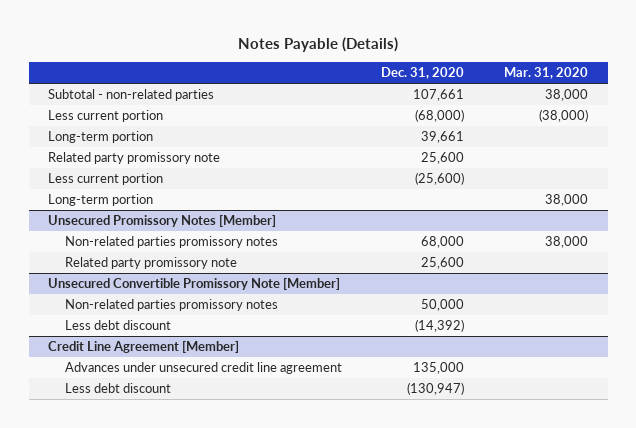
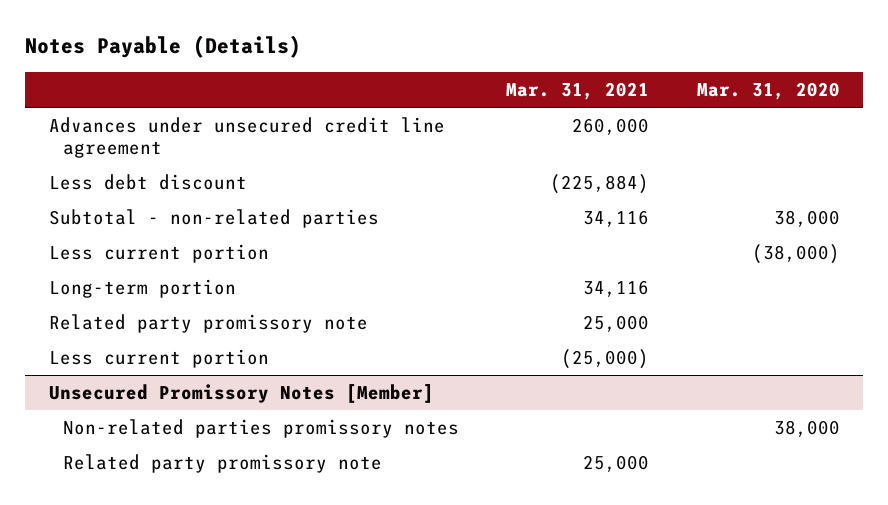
[381,67,465,80] Dec. 31, 2020 -> none
none -> [506,81,650,100] Mar. 31, 2021
none -> [48,117,445,159] Advances under unsecured credit line agreement
none -> [48,174,247,191] Less debt discount
[48,194,154,207] Long-term portion -> none
[48,278,341,291] Unsecured Convertible Promissory Note [Member] -> none
[65,299,279,312] Non-related parties promissory notes -> none
[65,320,172,331] Less debt discount -> none
[48,341,240,354] Credit Line Agreement [Member] -> none
[65,362,343,375] Advances under unsecured credit line agreement -> none
[65,383,172,394] Less debt discount -> none

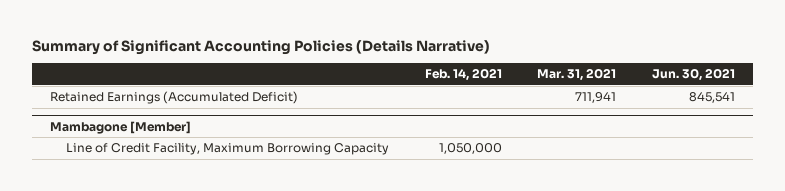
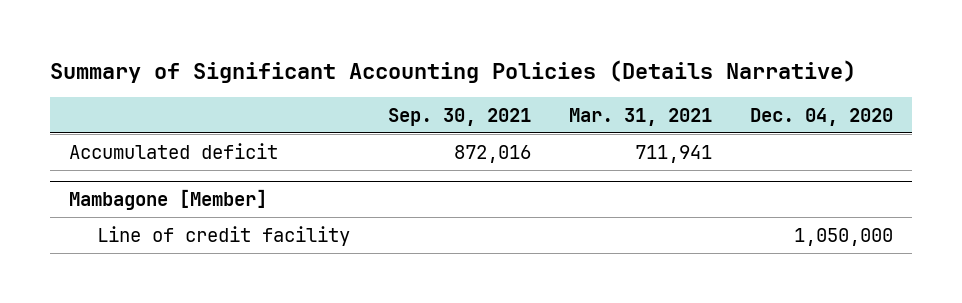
[424,68,502,82] Feb. 14, 2021 -> none
[652,68,736,82] Jun. 30, 2021 -> none
none -> [387,107,531,126] Sep. 30, 2021
none -> [750,107,894,126] Dec. 04, 2020
[50,91,299,105] Retained Earnings (Accumulated Deficit) -> [68,142,278,159] Accumulated deficit
[66,143,390,156] Line of Credit Facility, Maximum Borrowing Capacity -> [96,225,350,246] Line of credit facility

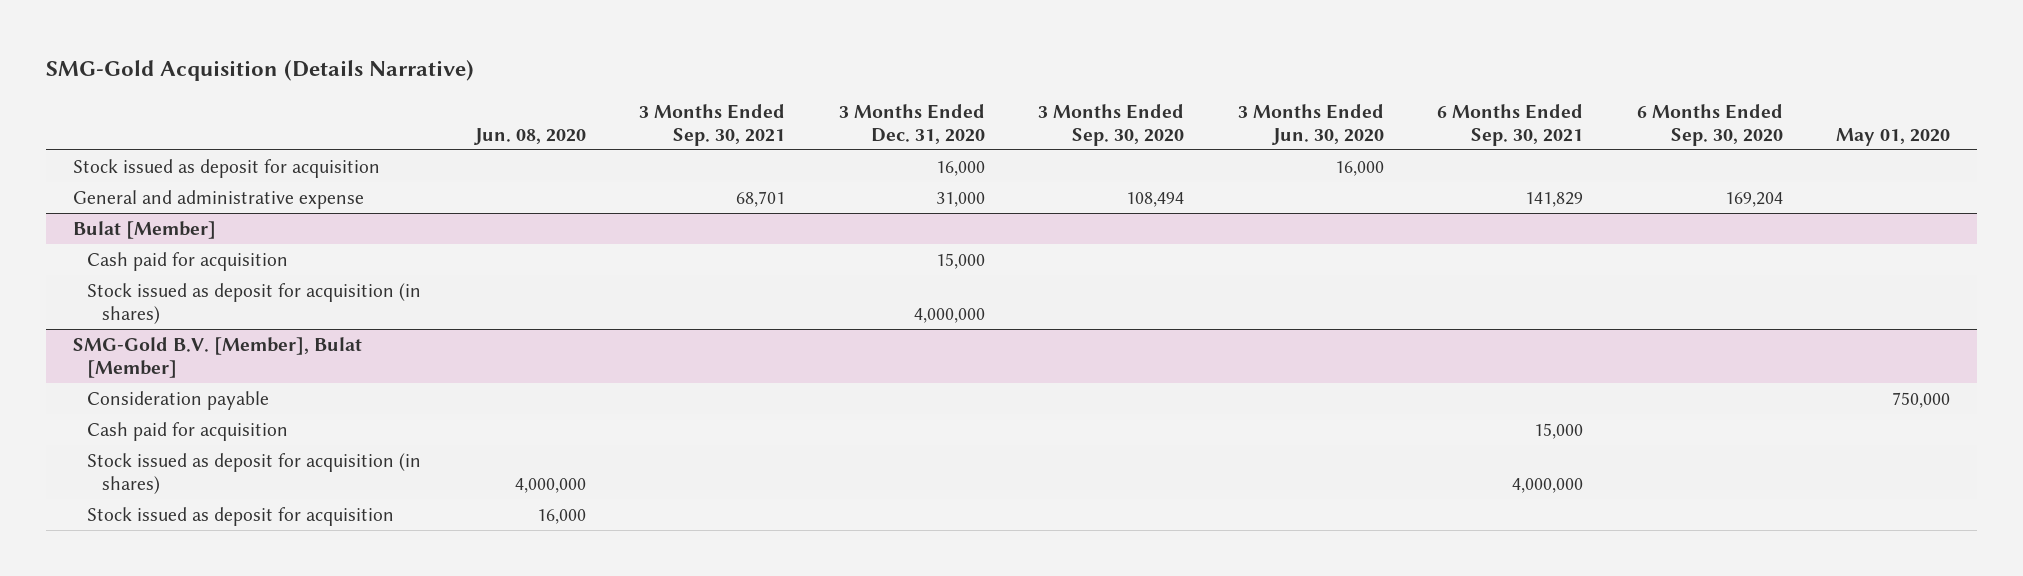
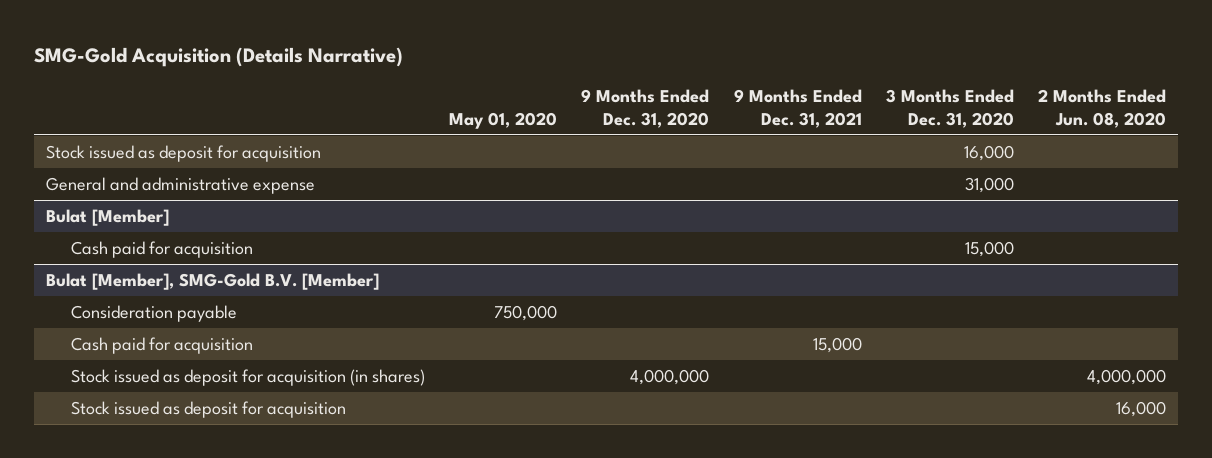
[473,127,586,145] Jun. 08, 2020 -> none
[639,103,786,146] 3 Months Ended Sep. 30, 2021 -> none
[1038,103,1185,146] 3 Months Ended Sep. 30, 2020 -> none
[1237,103,1384,145] 3 Months Ended Jun. 30, 2020 -> none
[1437,103,1584,146] 6 Months Ended Sep. 30, 2021 -> none
[1636,103,1783,146] 6 Months Ended Sep. 30, 2020 -> none
none -> [581,88,710,128] 9 Months Ended Dec. 31, 2020
none -> [733,88,862,128] 9 Months Ended Dec. 31, 2021
none -> [1038,88,1167,128] 2 Months Ended Jun. 08, 2020
[87,282,422,324] Stock issued as deposit for acquisition (in shares) -> none
[72,336,362,378] SMG-Gold B.V. [Member], Bulat [Member] -> [46,273,380,291] Bulat [Member], SMG-Gold B.V. [Member]

